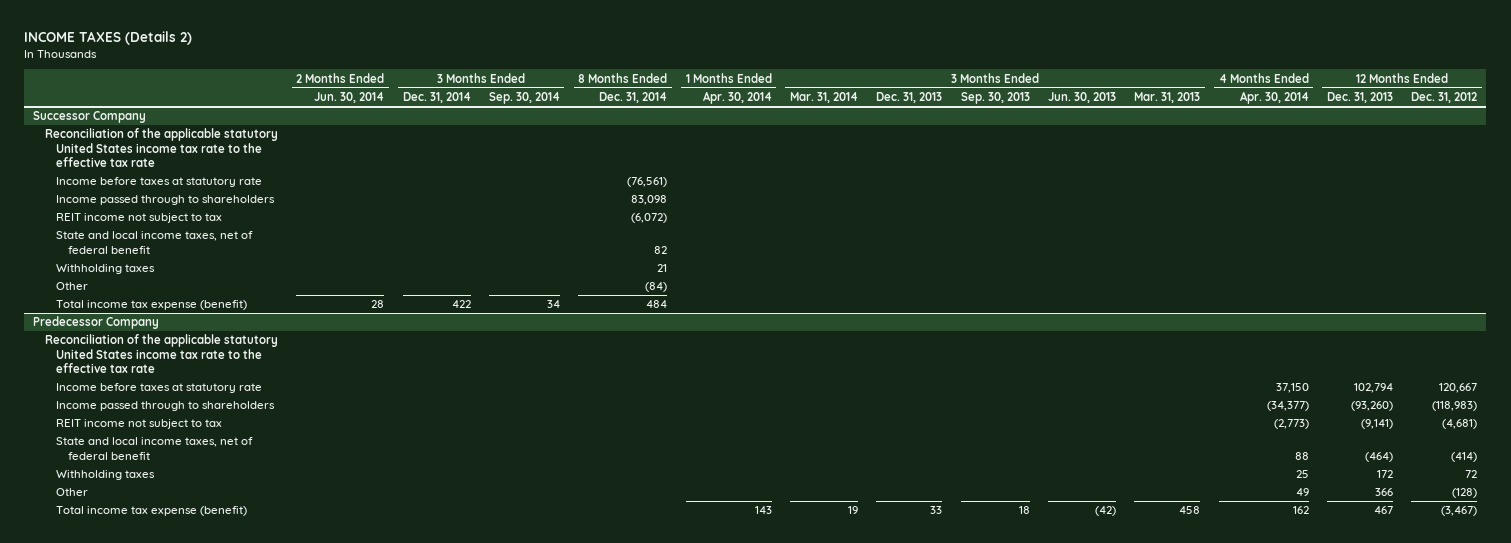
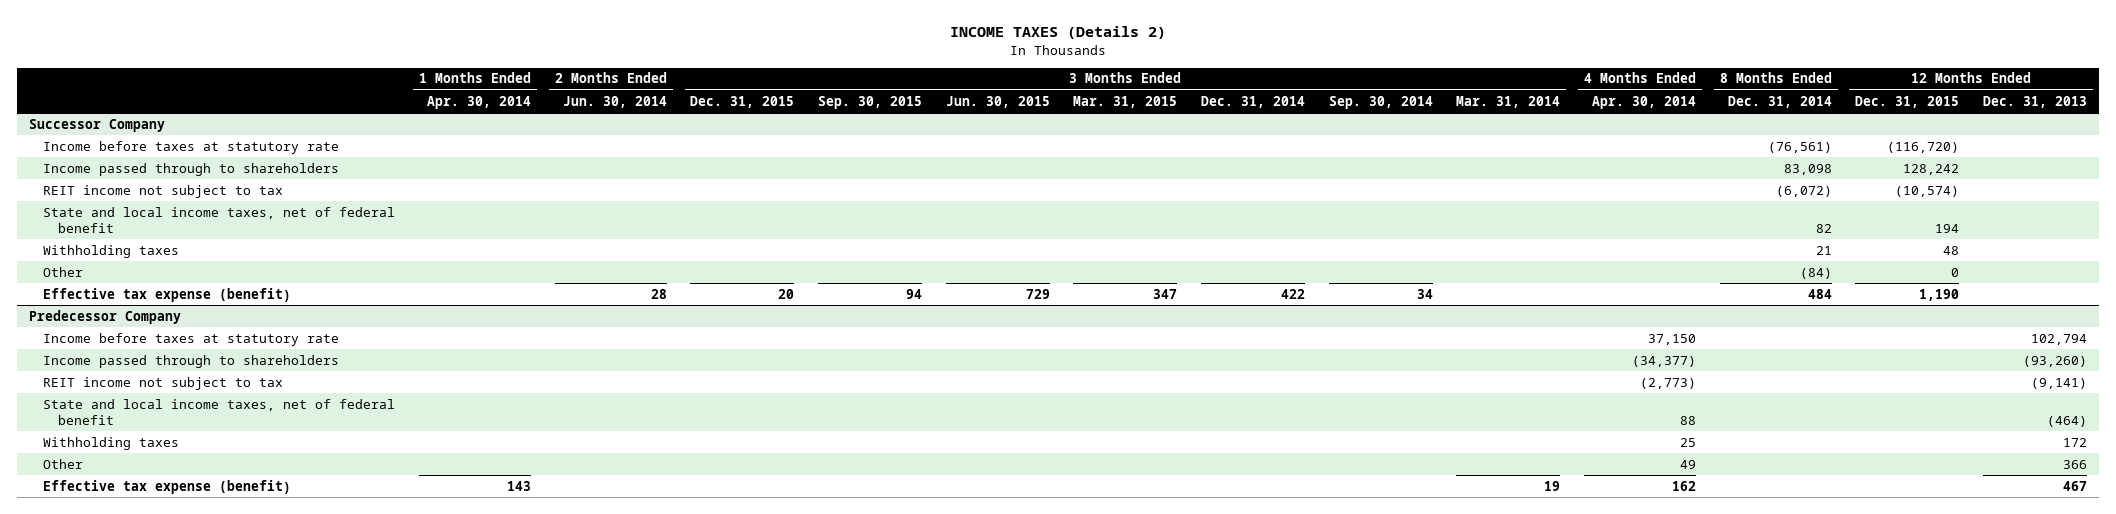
[876,92,943,104] Dec. 31, 2013 -> none
[960,92,1030,105] Sep. 30, 2013 -> none
[1047,92,1116,104] Jun. 30, 2013 -> none
[1134,92,1201,104] Mar. 31, 2013 -> none
[1411,92,1478,104] Dec. 31, 2012 -> none
none -> [690,95,795,108] Dec. 31, 2015
none -> [818,95,923,109] Sep. 30, 2015
none -> [945,95,1050,108] Jun. 30, 2015
none -> [1073,95,1178,108] Mar. 31, 2015
none -> [1855,95,1960,108] Dec. 31, 2015
[44,128,278,167] Reconciliation of the applicable statutory United States income tax rate to the effective tax rate -> none
[56,300,248,311] Total income tax expense (benefit) -> [43,287,292,302] Effective tax expense (benefit)
[44,334,278,373] Reconciliation of the applicable statutory United States income tax rate to the effective tax rate -> none
[56,506,248,517] Total income tax expense (benefit) -> [43,479,292,494] Effective tax expense (benefit)

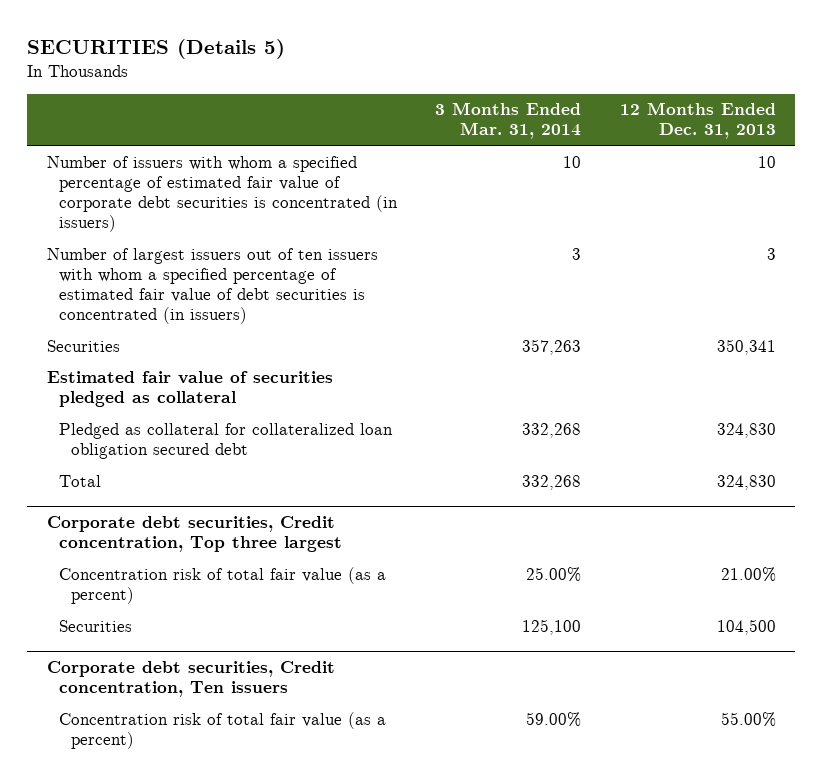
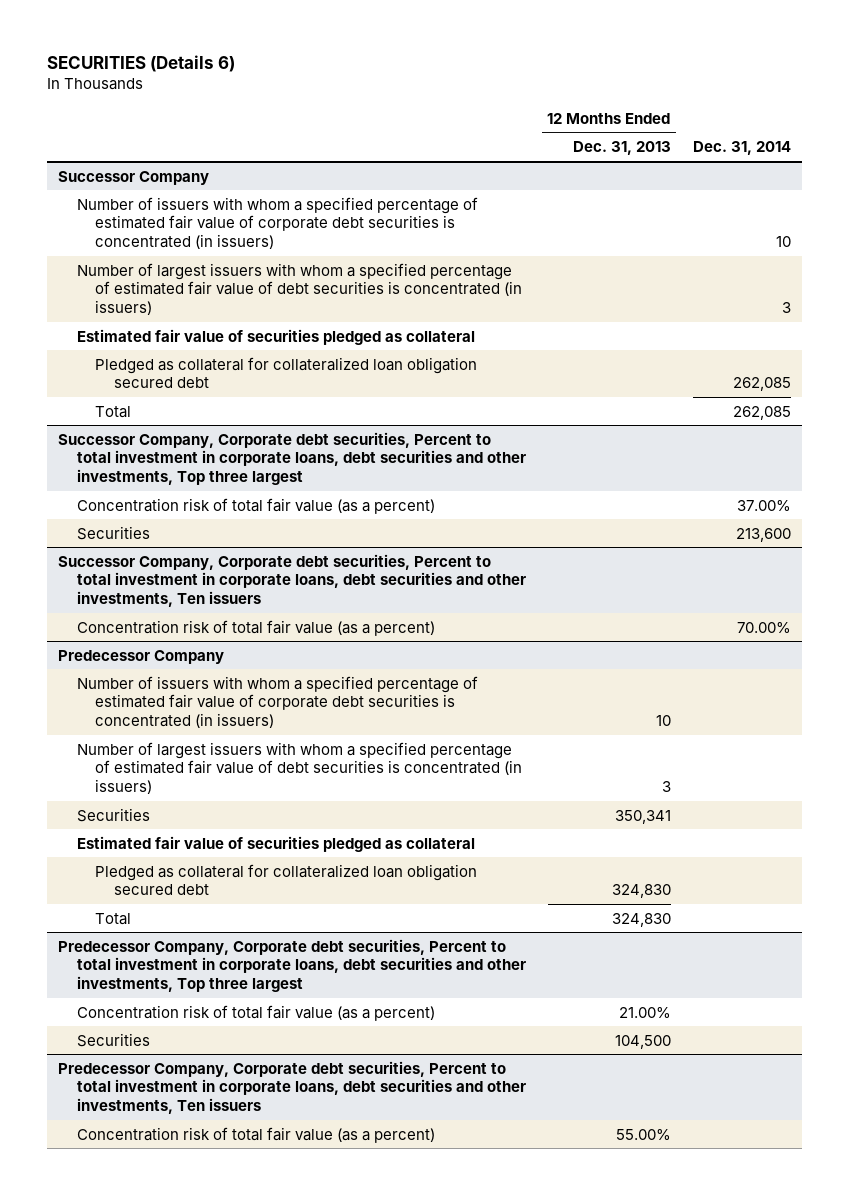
[27,38,286,59] SECURITIES (Details 5) -> [46,55,235,73] SECURITIES (Details 6)
[435,102,582,140] 3 Months Ended Mar. 31, 2014 -> none
none -> [693,141,792,156] Dec. 31, 2014
none -> [57,170,209,185] Successor Company
none -> [76,196,478,250] Number of issuers with whom a specified percentage of estimated fair value of corporate debt securities is concentrated (in issuers)
none -> [76,262,523,316] Number of largest issuers with whom a specified percentage of estimated fair value of debt securities is concentrated (in issuers)
none -> [76,328,475,345] Estimated fair value of securities pledged as collateral
none -> [95,356,478,389] Pledged as collateral for collateralized loan obligation secured debt
none -> [95,405,132,418] Total
none -> [57,431,526,486] Successor Company, Corporate debt securities, Percent to total investment in corporate loans, debt securities and other investments, Top three largest
none -> [76,497,435,514] Concentration risk of total fair value (as a percent)
none -> [76,525,150,540] Securities
none -> [57,553,526,608] Successor Company, Corporate debt securities, Percent to total investment in corporate loans, debt securities and other investments, Ten issuers
none -> [76,619,435,636] Concentration risk of total fair value (as a percent)
none -> [57,649,224,664] Predecessor Company
[46,247,378,324] Number of largest issuers out of ten issuers with whom a specified percentage of estimated fair value of debt securities is concentrated (in issuers) -> [76,741,523,795] Number of largest issuers with whom a specified percentage of estimated fair value of debt securities is concentrated (in issuers)
[46,515,342,552] Corporate debt securities, Credit concentration, Top three largest -> [57,938,526,993] Predecessor Company, Corporate debt securities, Percent to total investment in corporate loans, debt securities and other investments, Top three largest
[46,660,335,697] Corporate debt securities, Credit concentration, Ten issuers -> [57,1060,526,1115] Predecessor Company, Corporate debt securities, Percent to total investment in corporate loans, debt securities and other investments, Ten issuers

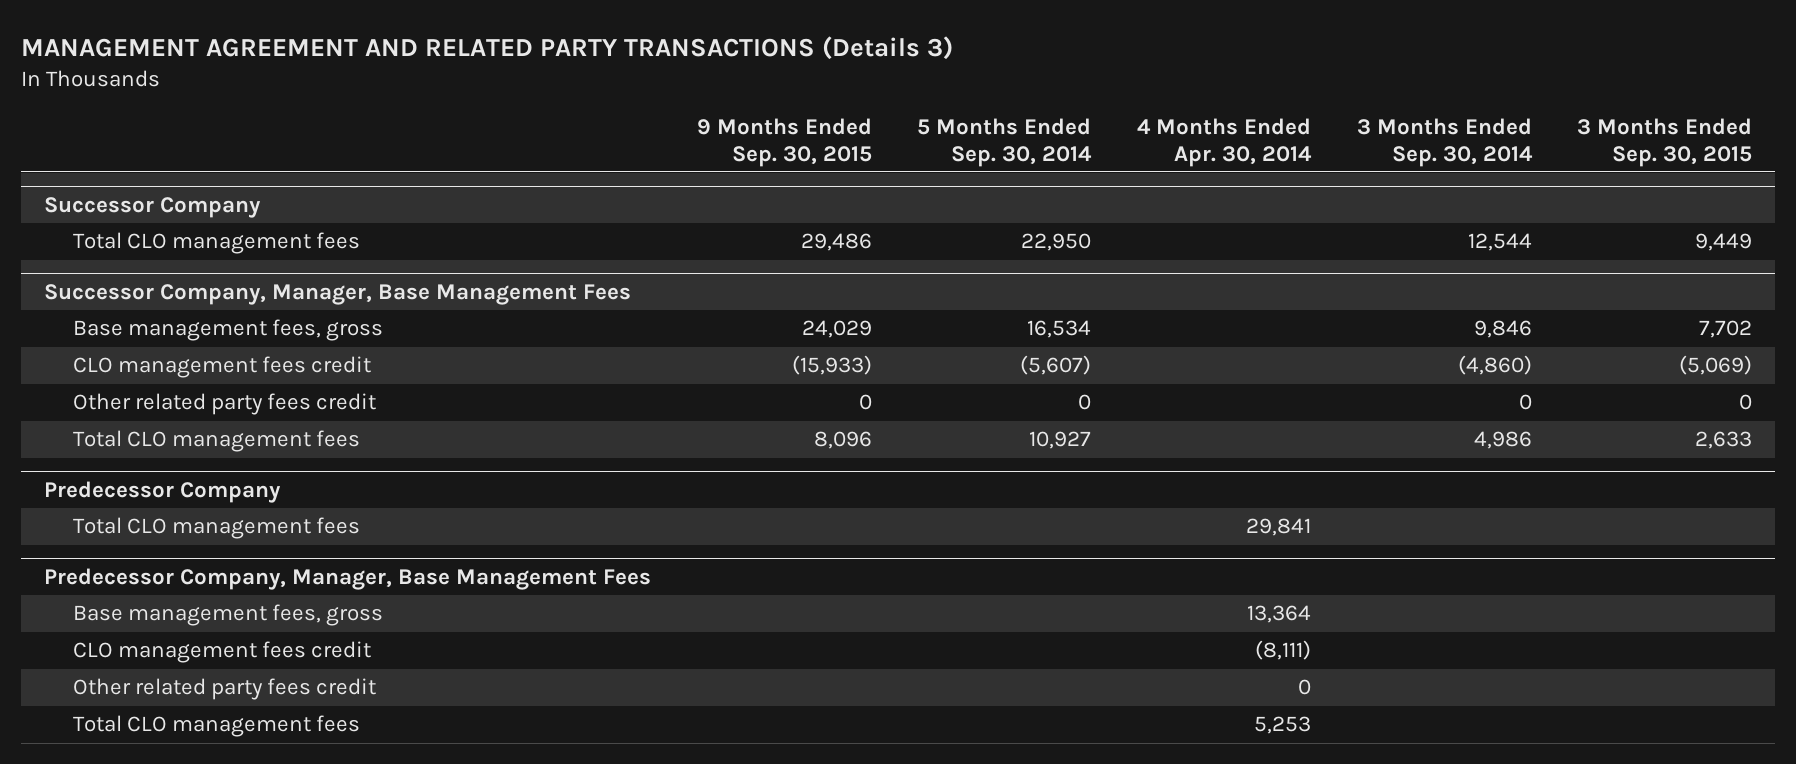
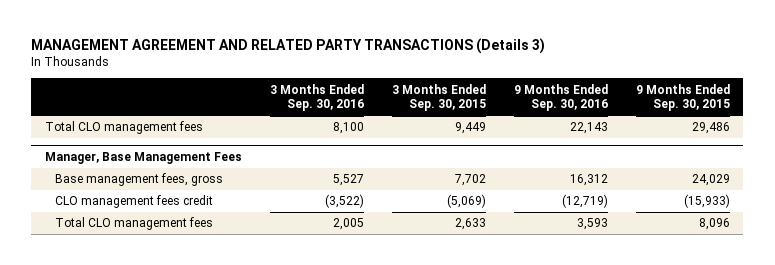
[917,118,1093,167] 5 Months Ended Sep. 30, 2014 -> none
[1136,118,1312,167] 4 Months Ended Apr. 30, 2014 -> none
[1356,118,1533,167] 3 Months Ended Sep. 30, 2014 -> none
none -> [270,83,365,112] 3 Months Ended Sep. 30, 2016
none -> [513,83,608,112] 9 Months Ended Sep. 30, 2016
[43,196,261,218] Successor Company -> none
[43,283,631,305] Successor Company, Manager, Base Management Fees -> [45,151,243,164] Manager, Base Management Fees
[72,393,376,416] Other related party fees credit -> none
[43,480,281,503] Predecessor Company -> none
[72,517,360,540] Total CLO management fees -> none
[43,567,651,590] Predecessor Company, Manager, Base Management Fees -> none
[72,604,383,627] Base management fees, gross -> none
[72,641,371,664] CLO management fees credit -> none
[72,678,376,701] Other related party fees credit -> none
[72,715,360,738] Total CLO management fees -> none

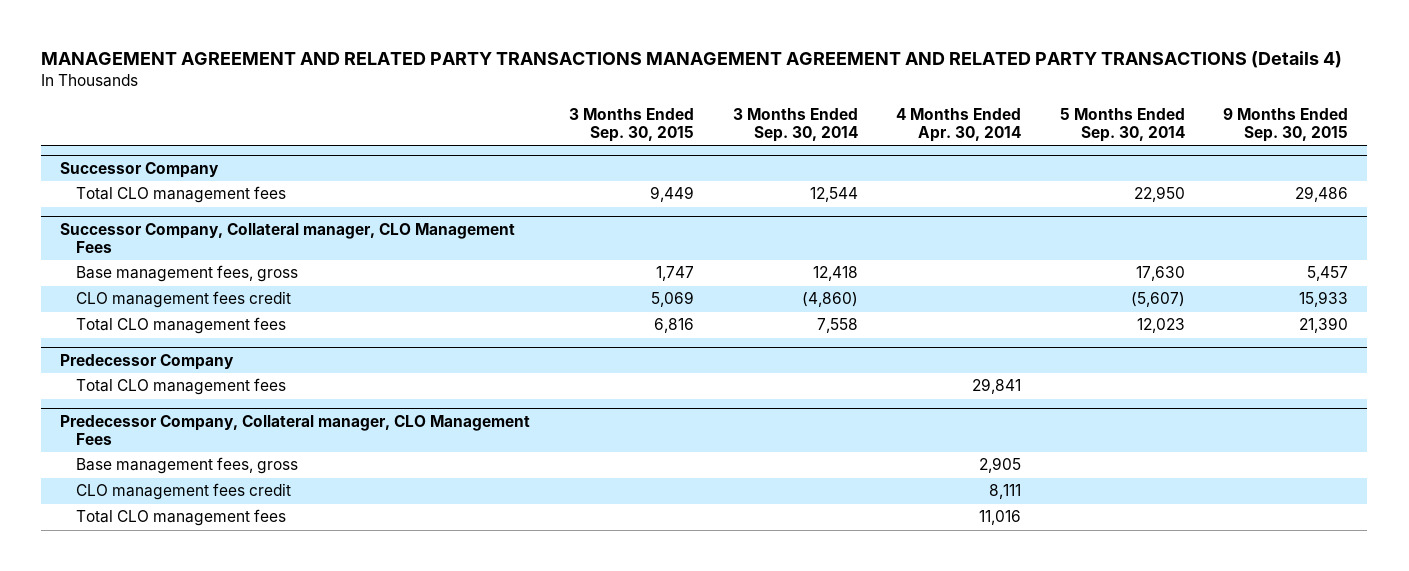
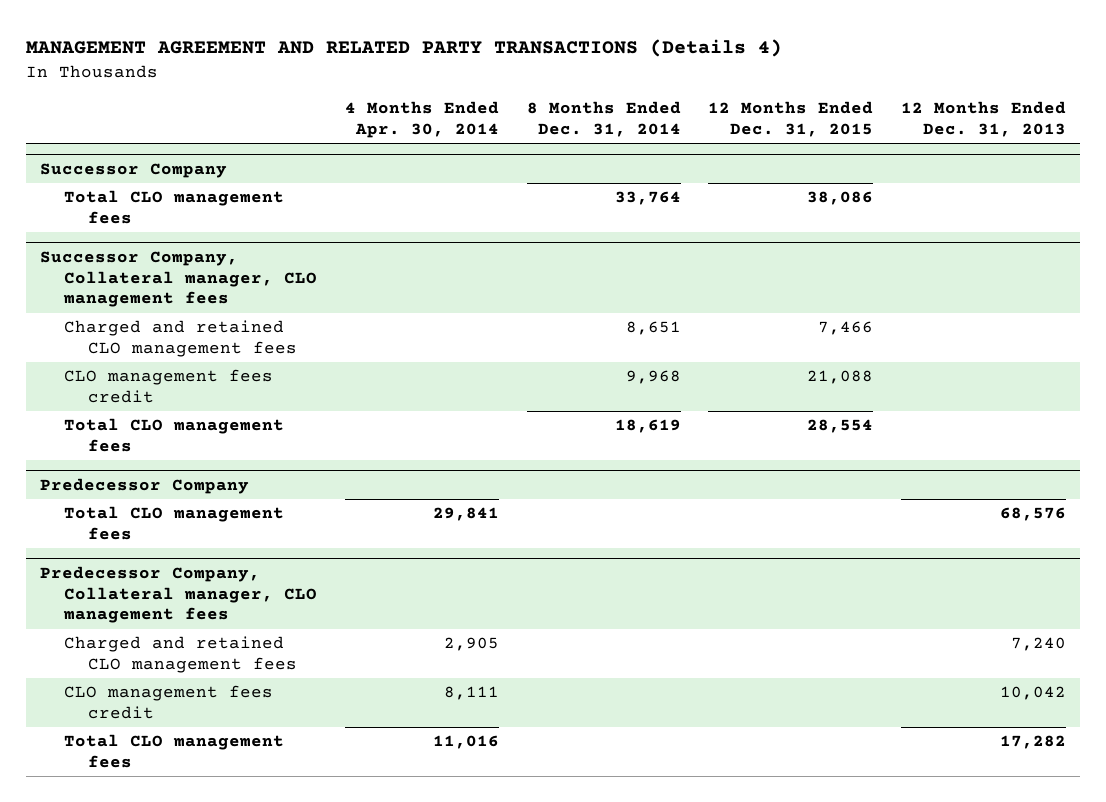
[41,51,1343,69] MANAGEMENT AGREEMENT AND RELATED PARTY TRANSACTIONS MANAGEMENT AGREEMENT AND RELATED PARTY TRANSACTIONS (Details 4) -> [26,39,783,58] MANAGEMENT AGREEMENT AND RELATED PARTY TRANSACTIONS (Details 4)
[569,108,695,143] 3 Months Ended Sep. 30, 2015 -> none
[732,108,858,143] 3 Months Ended Sep. 30, 2014 -> none
[1059,108,1185,143] 5 Months Ended Sep. 30, 2014 -> none
[1223,108,1349,143] 9 Months Ended Sep. 30, 2015 -> none
none -> [526,101,681,138] 8 Months Ended Dec. 31, 2014
none -> [708,101,874,138] 12 Months Ended Dec. 31, 2015
none -> [901,101,1067,138] 12 Months Ended Dec. 31, 2013
[60,222,516,253] Successor Company, Collateral manager, CLO Management Fees -> [40,250,318,308] Successor Company, Collateral manager, CLO management fees
[75,265,298,283] Base management fees, gross -> [64,320,298,358] Charged and retained CLO management fees
[60,414,531,445] Predecessor Company, Collateral manager, CLO Management Fees -> [40,565,318,624] Predecessor Company, Collateral manager, CLO management fees
[75,457,298,475] Base management fees, gross -> [64,636,298,674] Charged and retained CLO management fees

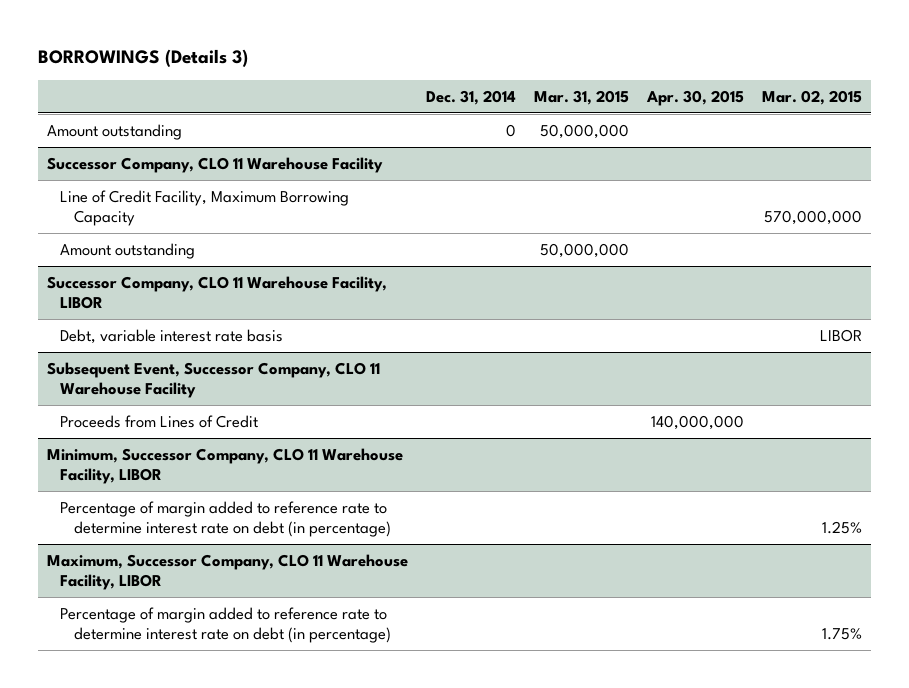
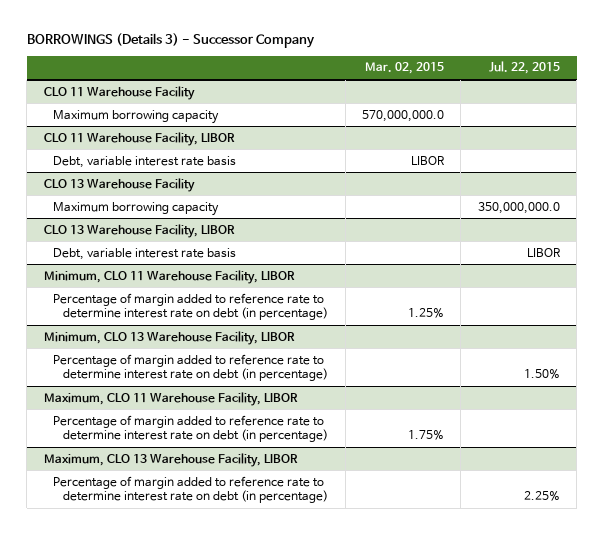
[37,49,248,68] BORROWINGS (Details 3) -> [26,33,315,49] BORROWINGS (Details 3) - Successor Company
[425,89,516,105] Dec. 31, 2014 -> none
[533,89,629,105] Mar. 31, 2015 -> none
[646,89,745,106] Apr. 30, 2015 -> none
none -> [488,61,560,75] Jul. 22, 2015
[46,123,182,140] Amount outstanding -> none
[60,242,196,259] Amount outstanding -> none
[46,156,383,173] Successor Company, CLO 11 Warehouse Facility -> [43,85,195,100] CLO 11 Warehouse Facility
[60,189,350,226] Line of Credit Facility, Maximum Borrowing Capacity -> [53,109,220,124] Maximum borrowing capacity
[764,209,863,225] 570,000,000 -> [362,109,445,122] 570,000,000.0
[46,275,387,309] Successor Company, CLO 11 Warehouse Facility, LIBOR -> [43,131,235,146] CLO 11 Warehouse Facility, LIBOR
[46,361,380,398] Subsequent Event, Successor Company, CLO 11 Warehouse Facility -> none
[60,414,259,428] Proceeds from Lines of Credit -> none
none -> [43,177,195,192] CLO 13 Warehouse Facility
none -> [53,201,220,216] Maximum borrowing capacity
none -> [43,223,235,238] CLO 13 Warehouse Facility, LIBOR
none -> [53,247,237,260] Debt, variable interest rate basis
[46,447,403,484] Minimum, Successor Company, CLO 11 Warehouse Facility, LIBOR -> [43,269,295,284] Minimum, CLO 11 Warehouse Facility, LIBOR
none -> [43,330,295,345] Minimum, CLO 13 Warehouse Facility, LIBOR
none -> [53,353,329,382] Percentage of margin added to reference rate to determine interest rate on debt (in percentage)
[46,553,408,590] Maximum, Successor Company, CLO 11 Warehouse Facility, LIBOR -> [43,391,298,406] Maximum, CLO 11 Warehouse Facility, LIBOR
none -> [43,452,298,467] Maximum, CLO 13 Warehouse Facility, LIBOR
none -> [53,475,329,504] Percentage of margin added to reference rate to determine interest rate on debt (in percentage)

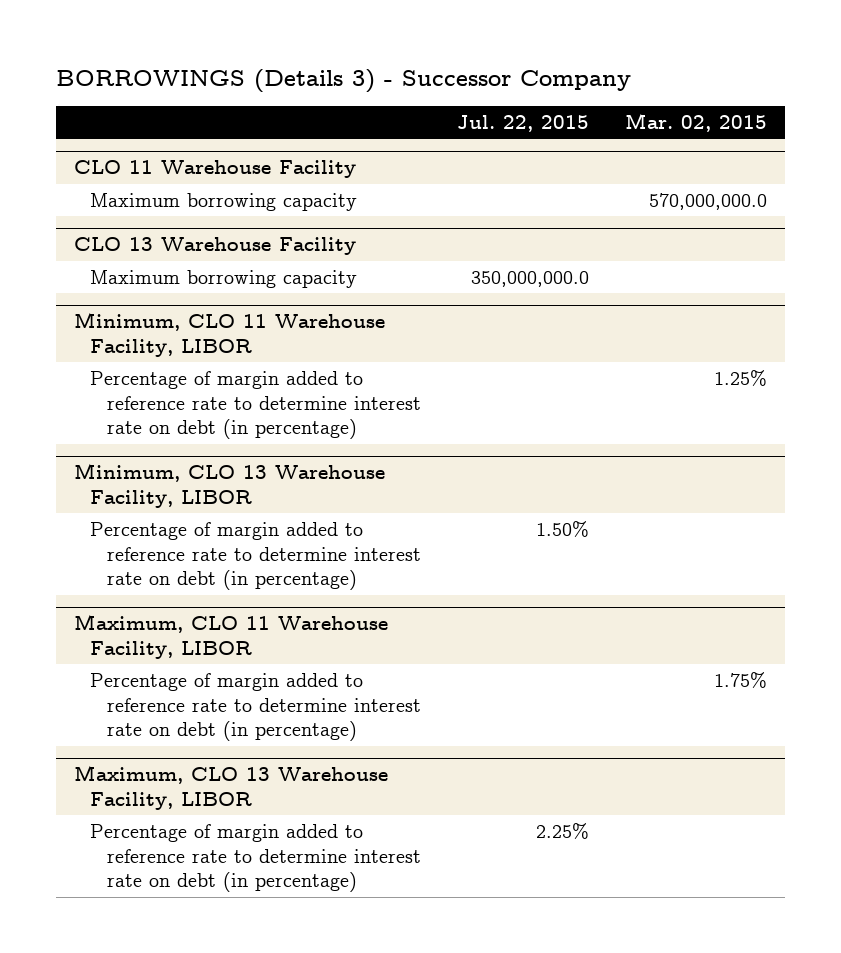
[43,131,235,146] CLO 11 Warehouse Facility, LIBOR -> none
[53,155,237,168] Debt, variable interest rate basis -> none
[43,223,235,238] CLO 13 Warehouse Facility, LIBOR -> none
[53,247,237,260] Debt, variable interest rate basis -> none

